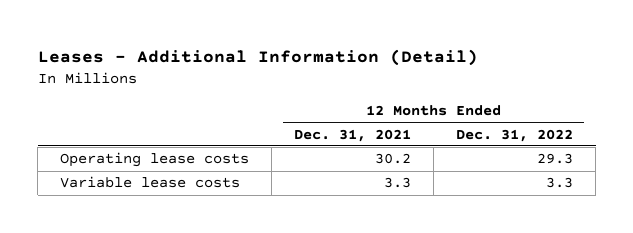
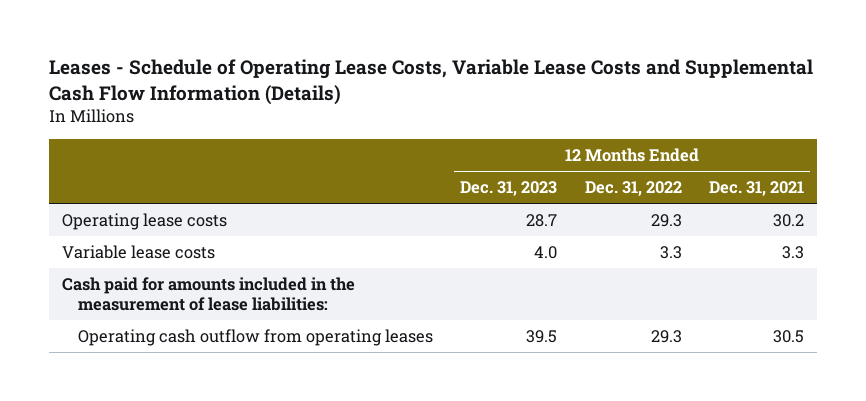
[37,48,478,66] Leases - Additional Information (Detail) -> [48,59,813,106] Leases - Schedule of Operating Lease Costs, Variable Lease Costs and Supplemental Cash Flow Information (Details)
none -> [460,181,558,197] Dec. 31, 2023
none -> [62,277,356,312] Cash paid for amounts included in the measurement of lease liabilities:
none -> [78,329,434,347] Operating cash outflow from operating leases

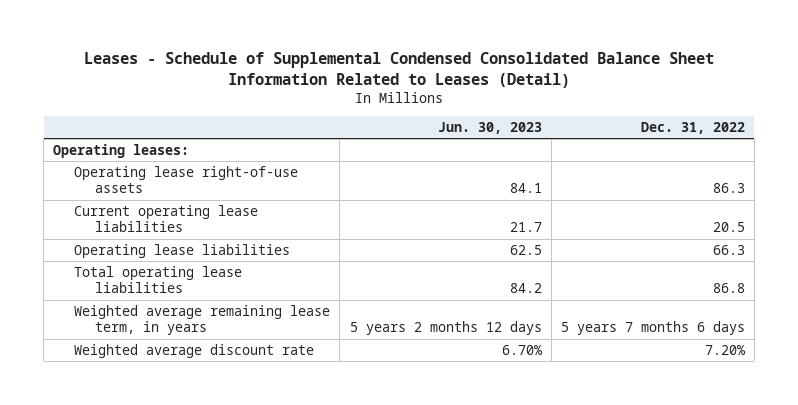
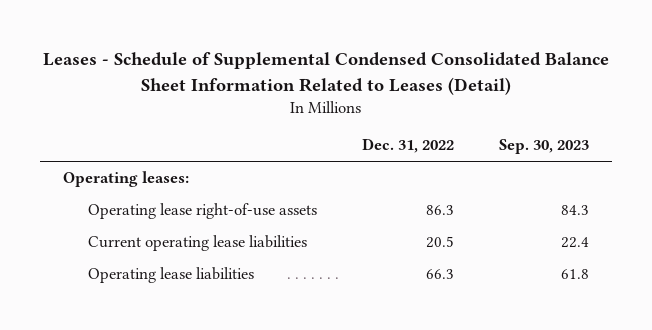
[437,122,542,135] Jun. 30, 2023 -> none
none -> [499,139,590,155] Sep. 30, 2023
[74,265,243,294] Total operating lease liabilities -> none
[74,304,331,336] Weighted average remaining lease term, in years -> none
[74,343,315,358] Weighted average discount rate -> none

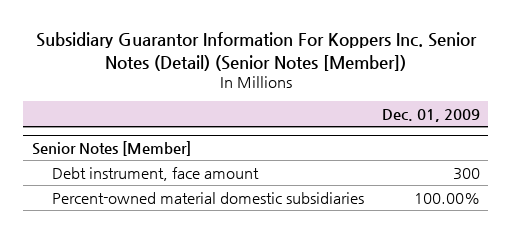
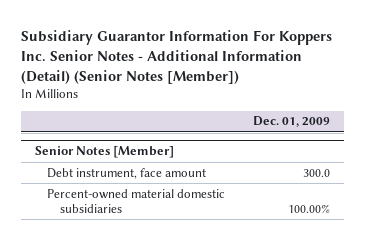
[35,32,477,71] Subsidiary Guarantor Information For Koppers Inc. Senior Notes (Detail) (Senior Notes [Member]) -> [21,30,333,84] Subsidiary Guarantor Information For Koppers Inc. Senior Notes - Additional Information (Detail) (Senior Notes [Member])
[452,167,480,180] 300 -> [303,168,331,177] 300.0

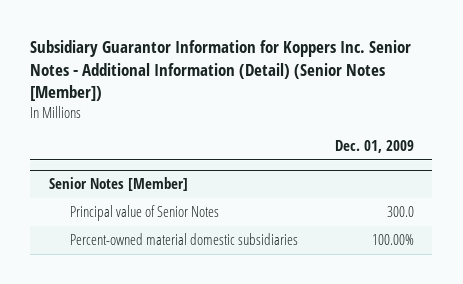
[21,30,333,84] Subsidiary Guarantor Information For Koppers Inc. Senior Notes - Additional Information (Detail) (Senior Notes [Member]) -> [30,39,412,102] Subsidiary Guarantor Information for Koppers Inc. Senior Notes - Additional Information (Detail) (Senior Notes [Member])
[47,167,207,179] Debt instrument, face amount -> [70,204,220,221] Principal value of Senior Notes

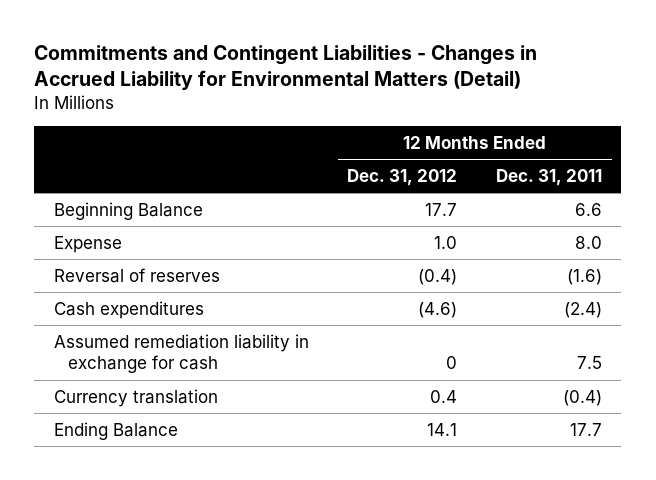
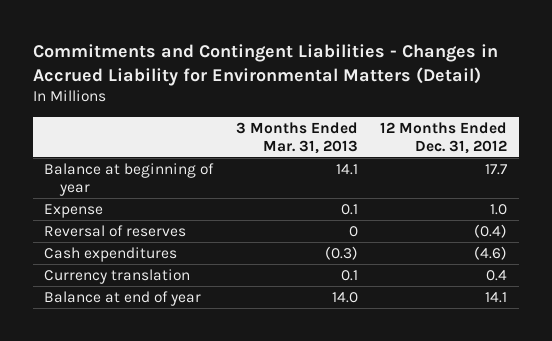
[495,168,602,186] Dec. 31, 2011 -> none
none -> [235,121,358,154] 3 Months Ended Mar. 31, 2013
[53,201,203,220] Beginning Balance -> [44,162,215,196] Balance at beginning of year
[53,333,309,374] Assumed remediation liability in exchange for cash -> none
[53,421,178,440] Ending Balance -> [44,290,202,306] Balance at end of year

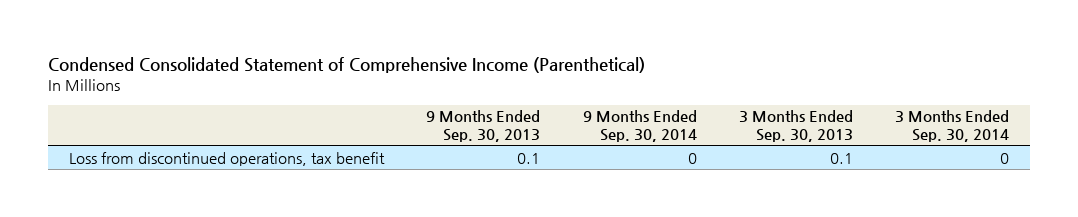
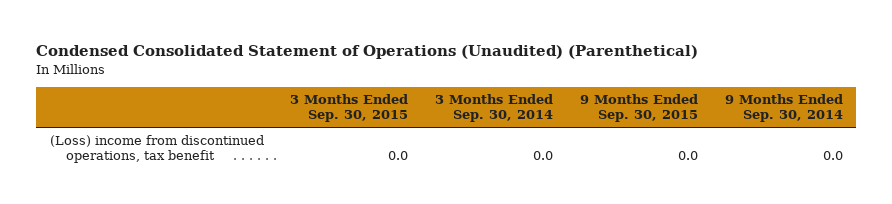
[47,57,645,74] Condensed Consolidated Statement of Comprehensive Income (Parenthetical) -> [36,45,699,60] Condensed Consolidated Statement of Operations (Unaudited) (Parenthetical)
[426,110,541,142] 9 Months Ended Sep. 30, 2013 -> none
[738,110,853,142] 3 Months Ended Sep. 30, 2013 -> none
none -> [290,94,409,123] 3 Months Ended Sep. 30, 2015
none -> [579,94,698,123] 9 Months Ended Sep. 30, 2015
[68,151,385,166] Loss from discontinued operations, tax benefit -> [49,135,264,164] (Loss) income from discontinued operations, tax benefit
[687,152,697,164] 0 -> [822,151,843,161] 0.0
[1000,152,1010,164] 0 -> [533,151,554,161] 0.0

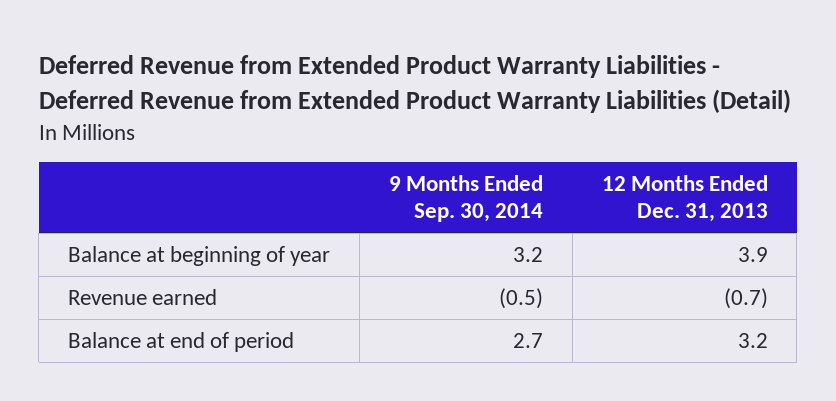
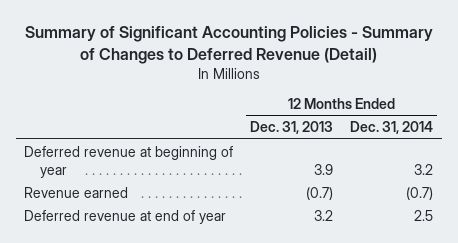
[38,54,791,114] Deferred Revenue from Extended Product Warranty Liabilities - Deferred Revenue from Extended Product Warranty Liabilities (Detail) -> [24,25,433,64] Summary of Significant Accounting Policies - Summary of Changes to Deferred Revenue (Detail)
[388,175,543,222] 9 Months Ended Sep. 30, 2014 -> none
none -> [350,121,434,135] Dec. 31, 2014
[68,245,331,266] Balance at beginning of year -> [24,145,234,178] Deferred revenue at beginning of year
[68,331,295,352] Balance at end of period -> [24,209,227,224] Deferred revenue at end of year

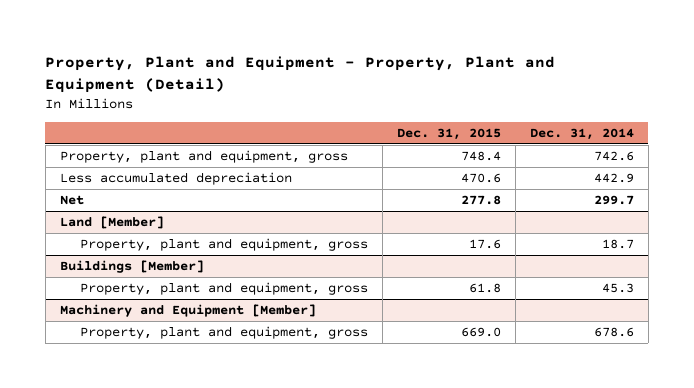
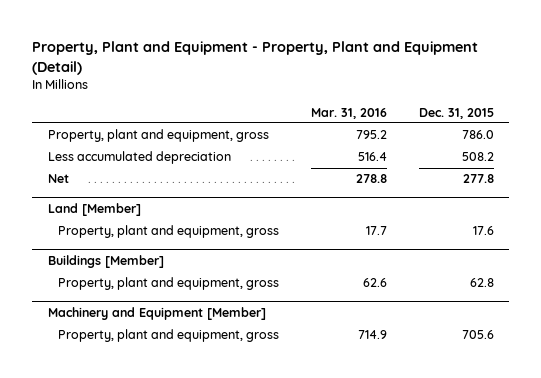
[529,127,634,140] Dec. 31, 2014 -> none
none -> [311,107,388,119] Mar. 31, 2016
[460,151,501,162] 748.4 -> [461,130,494,140] 786.0
[460,173,501,184] 470.6 -> [461,152,494,162] 508.2
[468,283,501,294] 61.8 -> [469,278,494,288] 62.8
[460,327,501,338] 669.0 -> [461,330,494,340] 705.6

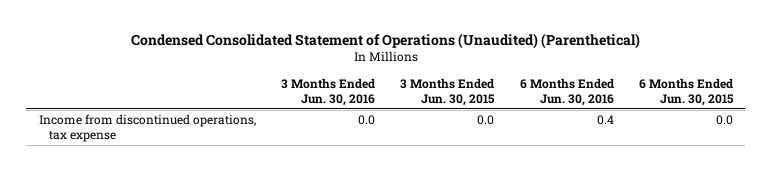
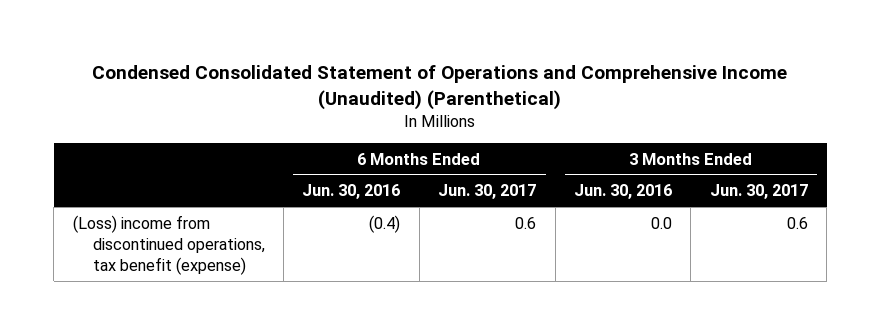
[130,33,640,50] Condensed Consolidated Statement of Operations (Unaudited) (Parenthetical) -> [92,65,788,110] Condensed Consolidated Statement of Operations and Comprehensive Income (Unaudited) (Parenthetical)
[400,77,496,106] 3 Months Ended Jun. 30, 2015 -> none
[638,77,734,106] 6 Months Ended Jun. 30, 2015 -> none
none -> [438,184,537,200] Jun. 30, 2017
none -> [709,184,808,200] Jun. 30, 2017
[38,114,256,143] Income from discontinued operations, tax expense -> [72,214,265,275] (Loss) income from discontinued operations, tax benefit (expense)
[596,115,614,126] 0.4 -> [369,214,401,233] (0.4)

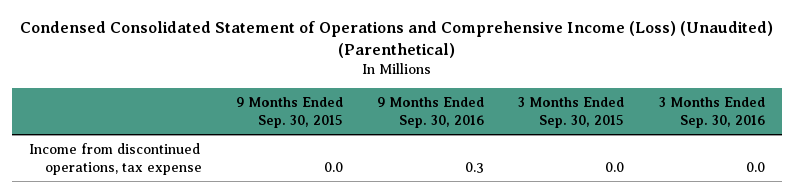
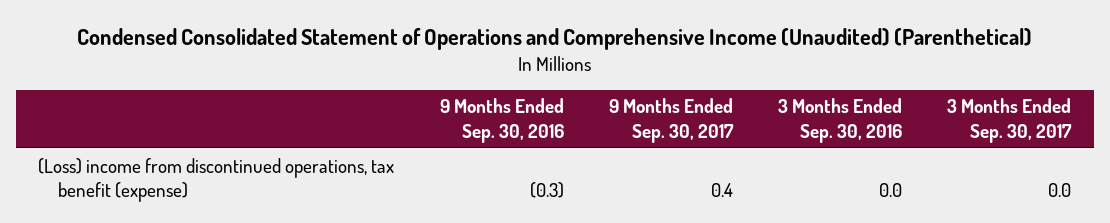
[19,21,773,59] Condensed Consolidated Statement of Operations and Comprehensive Income (Loss) (Unaudited) (Parenthetical) -> [76,28,1032,51] Condensed Consolidated Statement of Operations and Comprehensive Income (Unaudited) (Parenthetical)
[235,96,343,128] 9 Months Ended Sep. 30, 2015 -> none
[518,96,625,128] 3 Months Ended Sep. 30, 2015 -> none
none -> [608,98,734,143] 9 Months Ended Sep. 30, 2017
none -> [947,98,1073,143] 3 Months Ended Sep. 30, 2017
[28,142,202,175] Income from discontinued operations, tax expense -> [38,157,395,202] (Loss) income from discontinued operations, tax benefit (expense)
[465,161,485,173] 0.3 -> [529,181,564,198] (0.3)

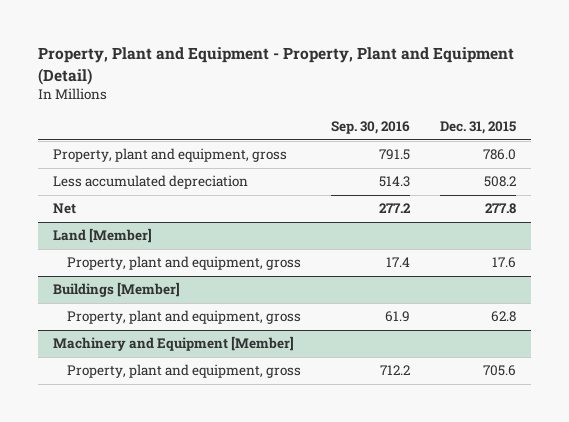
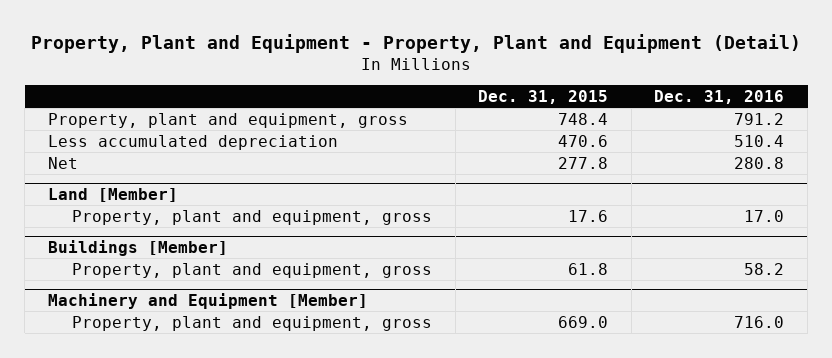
[331,121,411,135] Sep. 30, 2016 -> none
none -> [654,89,785,104] Dec. 31, 2016
[483,149,517,161] 786.0 -> [558,112,609,125] 748.4
[484,176,517,188] 508.2 -> [558,134,609,147] 470.6
[491,311,517,323] 62.8 -> [568,262,609,275] 61.8
[483,365,517,377] 705.6 -> [558,315,609,328] 669.0

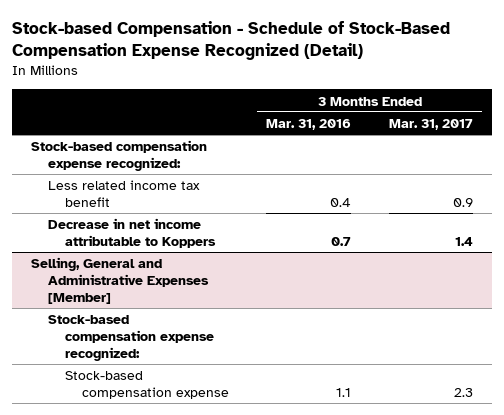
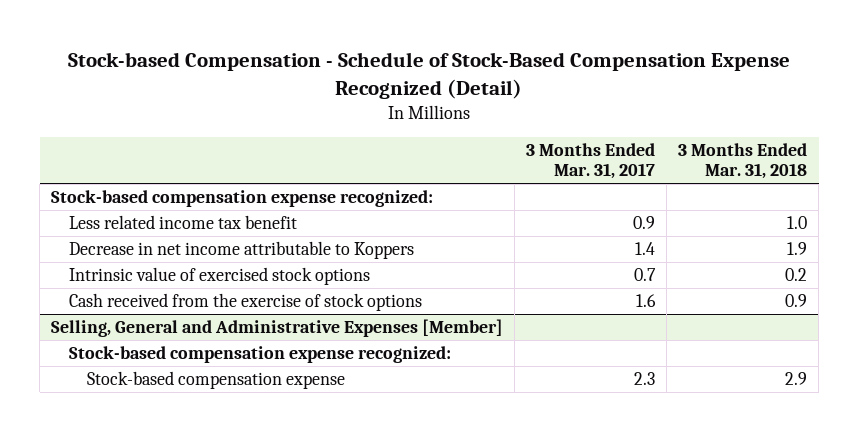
[266,118,352,130] Mar. 31, 2016 -> none
none -> [678,142,808,180] 3 Months Ended Mar. 31, 2018
none -> [68,266,370,285] Intrinsic value of exercised stock options
none -> [68,292,422,311] Cash received from the exercise of stock options

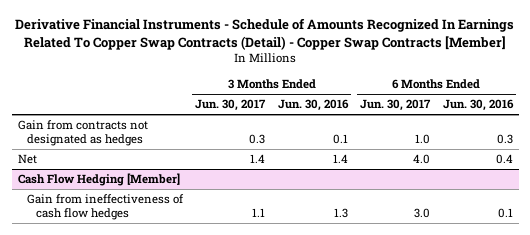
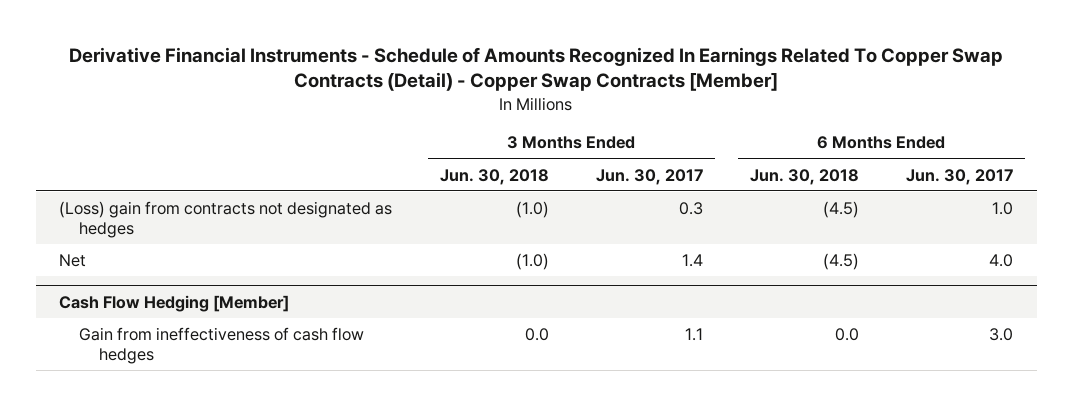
[277,99,349,112] Jun. 30, 2016 -> none
[442,99,514,112] Jun. 30, 2016 -> none
none -> [439,168,549,185] Jun. 30, 2018
none -> [749,168,859,185] Jun. 30, 2018
[17,120,148,146] Gain from contracts not designated as hedges -> [59,201,393,238] (Loss) gain from contracts not designated as hedges

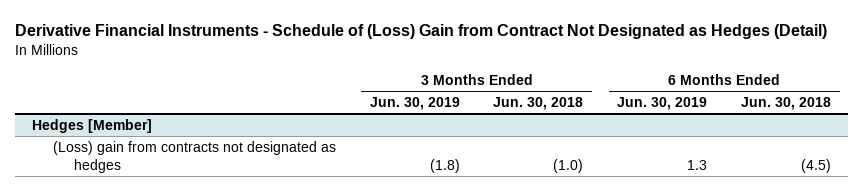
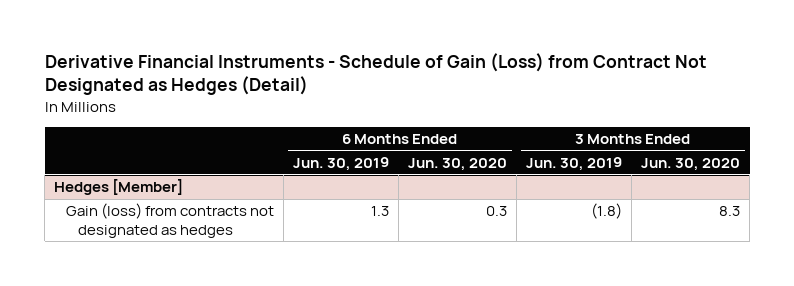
[14,24,827,40] Derivative Financial Instruments - Schedule of (Loss) Gain from Contract Not Designated as Hedges (Detail) -> [44,52,707,96] Derivative Financial Instruments - Schedule of Gain (Loss) from Contract Not Designated as Hedges (Detail)
[493,97,584,111] Jun. 30, 2018 -> none
[741,97,832,111] Jun. 30, 2018 -> none
none -> [408,157,508,171] Jun. 30, 2020
none -> [641,157,741,171] Jun. 30, 2020
[52,140,336,173] (Loss) gain from contracts not designated as hedges -> [65,203,274,238] Gain (loss) from contracts not designated as hedges

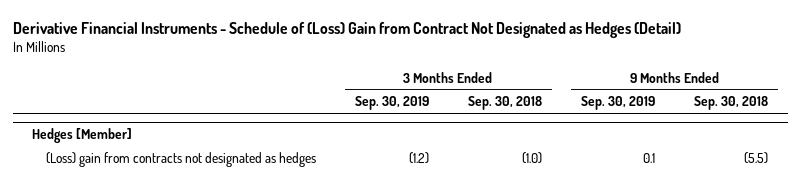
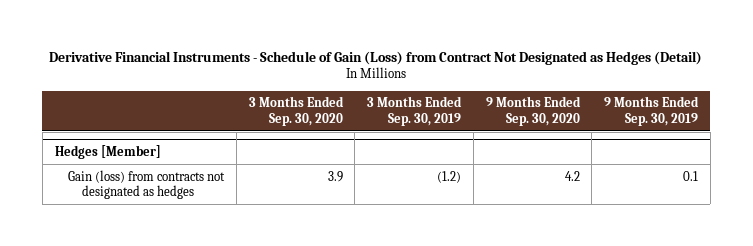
[12,21,681,38] Derivative Financial Instruments - Schedule of (Loss) Gain from Contract Not Designated as Hedges (Detail) -> [49,50,703,65] Derivative Financial Instruments - Schedule of Gain (Loss) from Contract Not Designated as Hedges (Detail)
[467,96,542,111] Sep. 30, 2018 -> none
[694,96,769,111] Sep. 30, 2018 -> none
none -> [248,96,344,126] 3 Months Ended Sep. 30, 2020
none -> [485,96,581,126] 9 Months Ended Sep. 30, 2020
[45,151,316,167] (Loss) gain from contracts not designated as hedges -> [68,169,226,200] Gain (loss) from contracts not designated as hedges

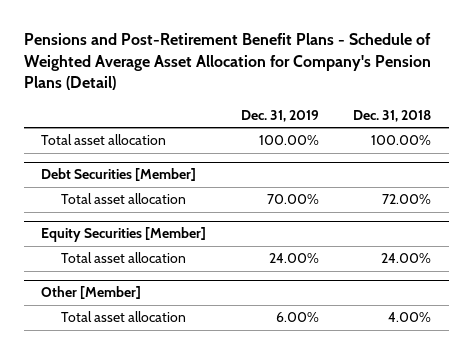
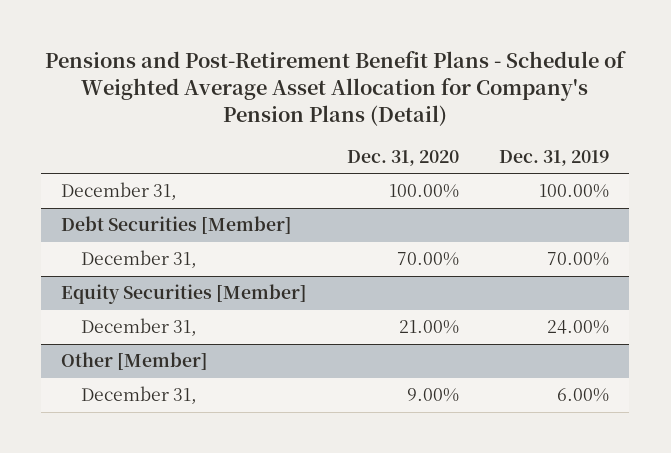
[353,109,432,122] Dec. 31, 2018 -> none
none -> [347,149,460,166] Dec. 31, 2020
[40,134,166,146] Total asset allocation -> [61,182,178,201] December 31,
[60,193,186,205] Total asset allocation -> [81,250,198,269] December 31,
[60,252,186,264] Total asset allocation -> [81,318,198,337] December 31,
[60,311,186,323] Total asset allocation -> [81,386,198,405] December 31,

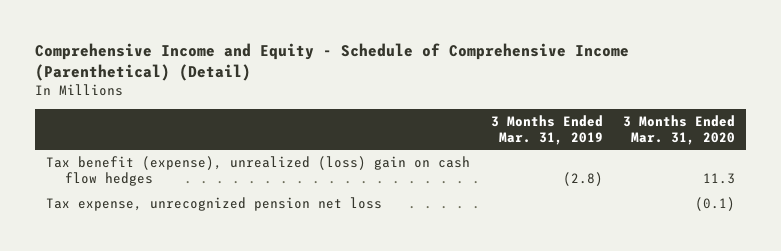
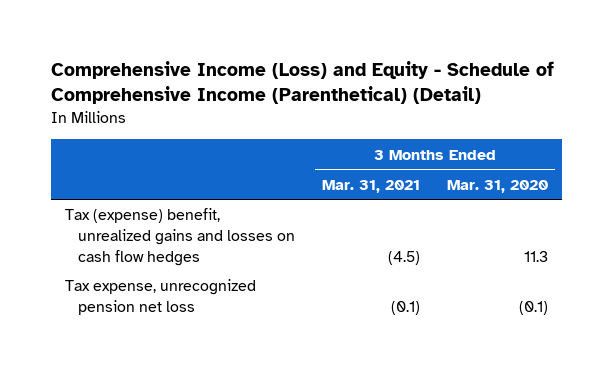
[35,43,630,82] Comprehensive Income and Equity - Schedule of Comprehensive Income (Parenthetical) (Detail) -> [51,61,555,105] Comprehensive Income (Loss) and Equity - Schedule of Comprehensive Income (Parenthetical) (Detail)
[490,114,603,145] 3 Months Ended Mar. 31, 2019 -> none
none -> [322,179,421,193] Mar. 31, 2021
[45,155,470,187] Tax benefit (expense), unrealized (loss) gain on cash flow hedges -> [65,208,295,266] Tax (expense) benefit, unrealized gains and losses on cash flow hedges

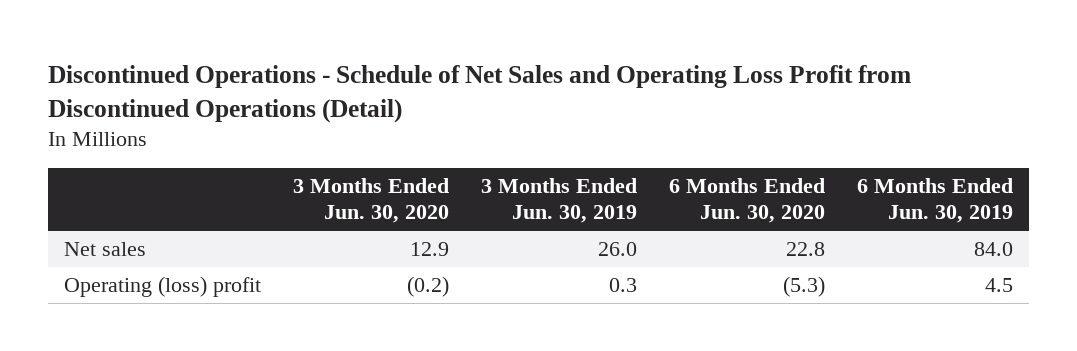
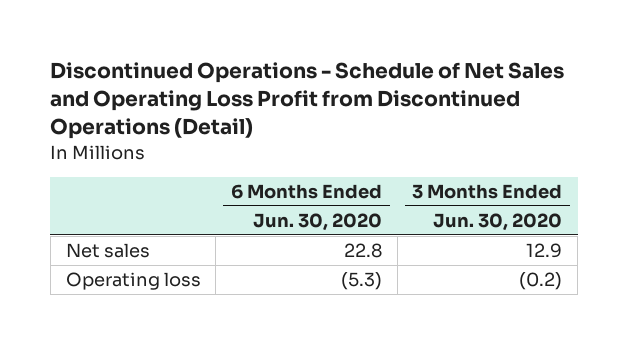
[481,178,638,224] 3 Months Ended Jun. 30, 2019 -> none
[857,178,1014,224] 6 Months Ended Jun. 30, 2019 -> none
[64,276,262,298] Operating (loss) profit -> [65,272,201,291] Operating loss

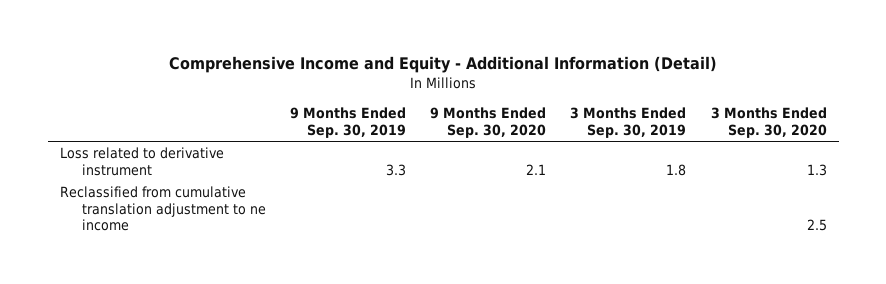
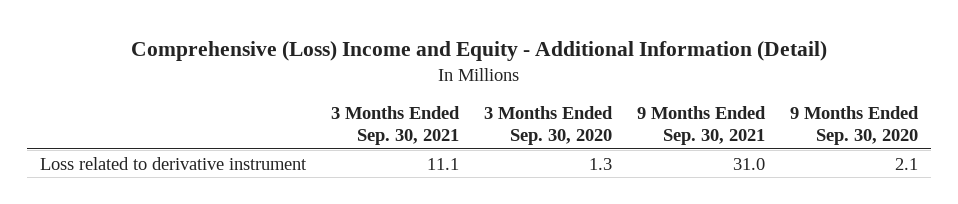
[169,56,718,74] Comprehensive Income and Equity - Additional Information (Detail) -> [130,40,827,61] Comprehensive (Loss) Income and Equity - Additional Information (Detail)
[290,107,407,138] 9 Months Ended Sep. 30, 2019 -> none
[570,107,687,138] 3 Months Ended Sep. 30, 2019 -> none
none -> [330,105,460,146] 3 Months Ended Sep. 30, 2021
none -> [637,105,767,146] 9 Months Ended Sep. 30, 2021
[59,186,266,232] Reclassified from cumulative translation adjustment to ne income -> none

